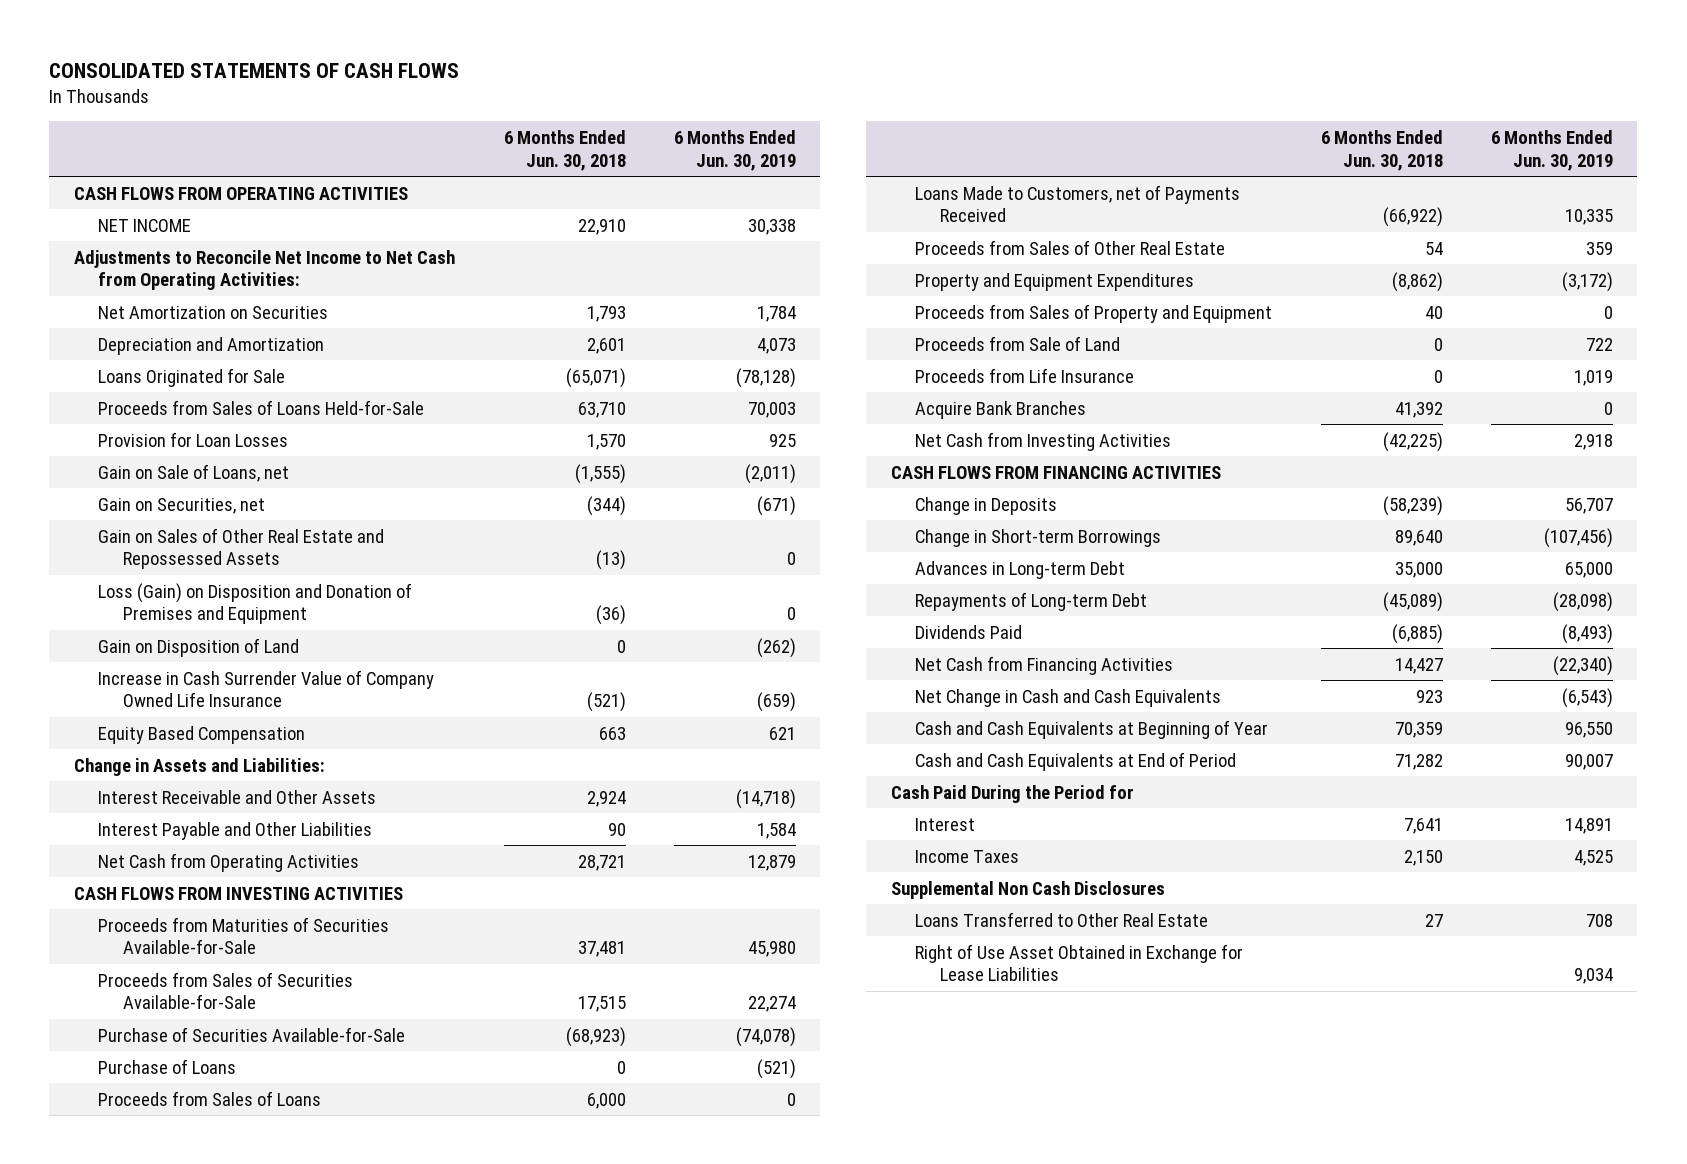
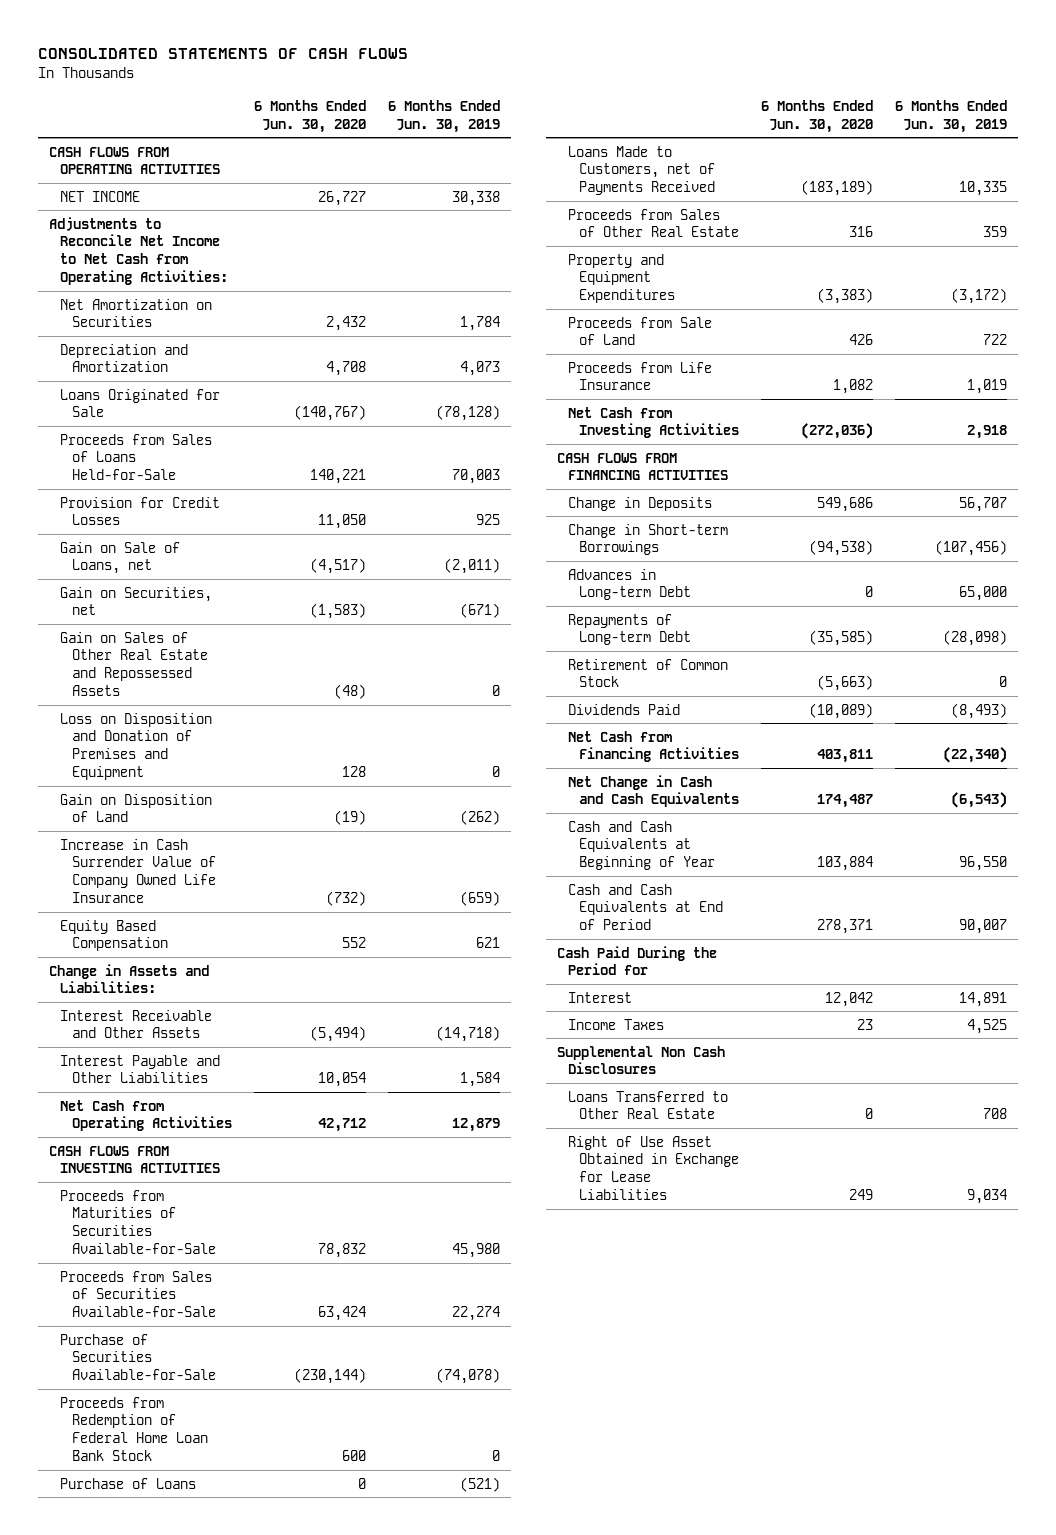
[503,129,626,171] 6 Months Ended Jun. 30, 2018 -> none
none -> [253,99,366,133] 6 Months Ended Jun. 30, 2020
[98,431,289,447] Provision for Loan Losses -> [60,496,221,526] Provision for Credit Losses
[98,582,413,625] Loss (Gain) on Disposition and Donation of Premises and Equipment -> [60,712,213,781] Loss on Disposition and Donation of Premises and Equipment
none -> [60,1396,208,1462] Proceeds from Redemption of Federal Home Loan Bank Stock
[98,1090,322,1106] Proceeds from Sales of Loans -> none
[915,303,1273,323] Proceeds from Sales of Property and Equipment -> none
[915,400,1087,419] Acquire Bank Branches -> none
none -> [567,658,728,688] Retirement of Common Stock

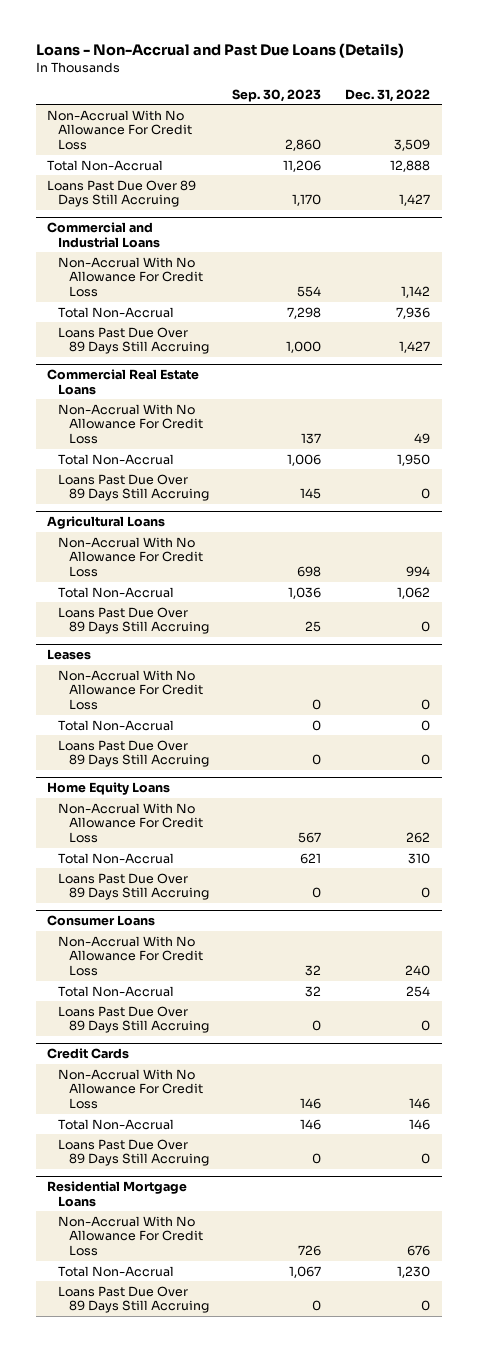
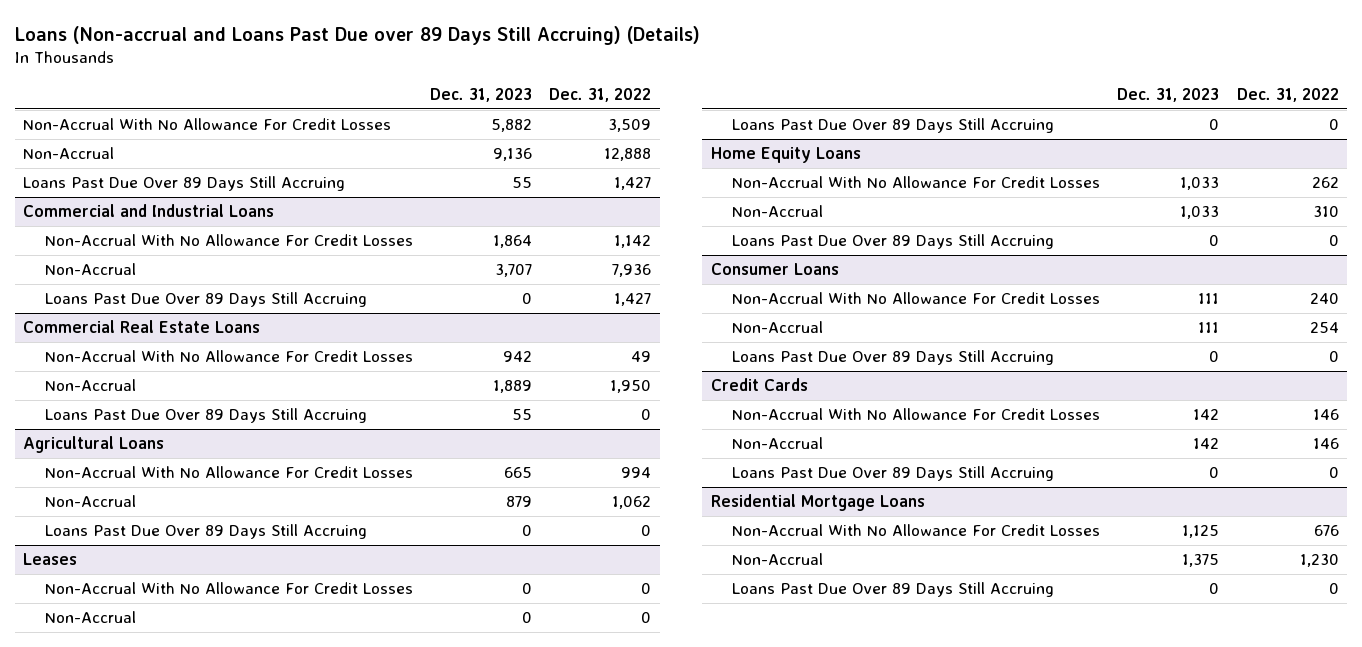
[35,42,404,58] Loans - Non-Accrual and Past Due Loans (Details) -> [14,25,700,45] Loans (Non-accrual and Loans Past Due over 89 Days Still Accruing) (Details)
[232,88,322,102] Sep. 30, 2023 -> none
none -> [430,88,533,103] Dec. 31, 2023
[47,109,192,151] Non-Accrual With No Allowance For Credit Loss -> [23,118,392,131] Non-Accrual With No Allowance For Credit Losses
[47,159,164,171] Total Non-Accrual -> [23,147,115,160] Non-Accrual
[57,256,203,298] Non-Accrual With No Allowance For Credit Loss -> [44,234,413,247] Non-Accrual With No Allowance For Credit Losses
[57,306,174,318] Total Non-Accrual -> [44,263,136,276] Non-Accrual
[57,403,203,445] Non-Accrual With No Allowance For Credit Loss -> [44,350,413,363] Non-Accrual With No Allowance For Credit Losses
[57,453,174,465] Total Non-Accrual -> [44,379,136,392] Non-Accrual
[57,536,203,578] Non-Accrual With No Allowance For Credit Loss -> [44,466,413,479] Non-Accrual With No Allowance For Credit Losses
[57,586,174,598] Total Non-Accrual -> [44,495,136,508] Non-Accrual
[57,669,203,711] Non-Accrual With No Allowance For Credit Loss -> [44,582,413,595] Non-Accrual With No Allowance For Credit Losses
[57,719,174,731] Total Non-Accrual -> [44,611,136,624] Non-Accrual
[57,802,203,844] Non-Accrual With No Allowance For Credit Loss -> [732,176,1101,189] Non-Accrual With No Allowance For Credit Losses
[57,852,174,864] Total Non-Accrual -> [732,205,824,218] Non-Accrual
[57,935,203,977] Non-Accrual With No Allowance For Credit Loss -> [732,292,1101,305] Non-Accrual With No Allowance For Credit Losses
[57,985,174,997] Total Non-Accrual -> [732,321,824,334] Non-Accrual
[57,1068,203,1110] Non-Accrual With No Allowance For Credit Loss -> [732,408,1101,421] Non-Accrual With No Allowance For Credit Losses
[57,1118,174,1130] Total Non-Accrual -> [732,437,824,450] Non-Accrual
[57,1215,203,1257] Non-Accrual With No Allowance For Credit Loss -> [732,524,1101,537] Non-Accrual With No Allowance For Credit Losses
[57,1265,174,1277] Total Non-Accrual -> [732,553,824,566] Non-Accrual

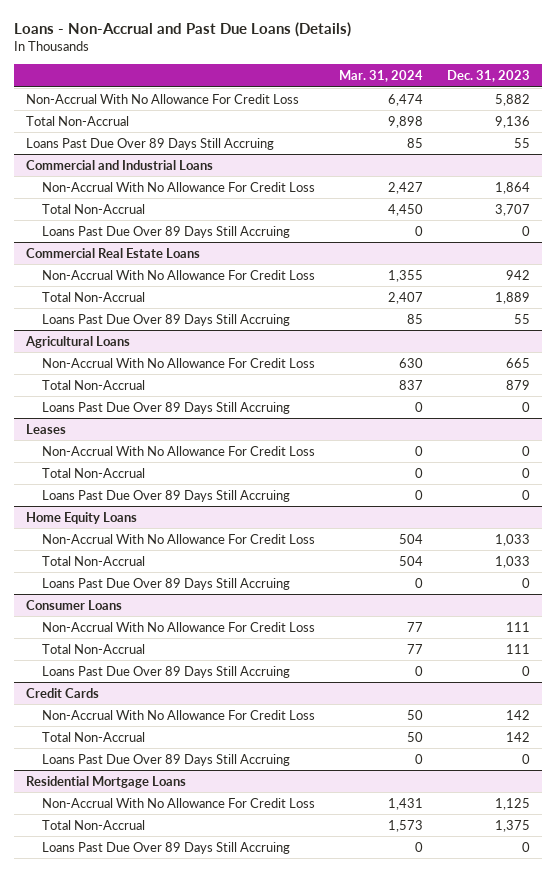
[14,25,700,45] Loans (Non-accrual and Loans Past Due over 89 Days Still Accruing) (Details) -> [13,21,351,37] Loans - Non-Accrual and Past Due Loans (Details)
[549,88,652,103] Dec. 31, 2022 -> none
none -> [339,69,424,82] Mar. 31, 2024
[23,118,392,131] Non-Accrual With No Allowance For Credit Losses -> [26,93,300,104] Non-Accrual With No Allowance For Credit Loss
[23,147,115,160] Non-Accrual -> [26,115,130,126] Total Non-Accrual
[44,234,413,247] Non-Accrual With No Allowance For Credit Losses -> [42,181,316,192] Non-Accrual With No Allowance For Credit Loss
[44,263,136,276] Non-Accrual -> [42,203,146,214] Total Non-Accrual
[44,350,413,363] Non-Accrual With No Allowance For Credit Losses -> [42,269,316,280] Non-Accrual With No Allowance For Credit Loss
[44,379,136,392] Non-Accrual -> [42,291,146,302] Total Non-Accrual
[44,466,413,479] Non-Accrual With No Allowance For Credit Losses -> [42,357,316,368] Non-Accrual With No Allowance For Credit Loss
[44,495,136,508] Non-Accrual -> [42,379,146,390] Total Non-Accrual
[44,582,413,595] Non-Accrual With No Allowance For Credit Losses -> [42,445,316,456] Non-Accrual With No Allowance For Credit Loss
[44,611,136,624] Non-Accrual -> [42,467,146,478] Total Non-Accrual
[732,176,1101,189] Non-Accrual With No Allowance For Credit Losses -> [42,533,316,544] Non-Accrual With No Allowance For Credit Loss
[732,205,824,218] Non-Accrual -> [42,555,146,566] Total Non-Accrual
[732,292,1101,305] Non-Accrual With No Allowance For Credit Losses -> [42,621,316,632] Non-Accrual With No Allowance For Credit Loss
[732,321,824,334] Non-Accrual -> [42,643,146,654] Total Non-Accrual
[732,408,1101,421] Non-Accrual With No Allowance For Credit Losses -> [42,709,316,720] Non-Accrual With No Allowance For Credit Loss
[732,437,824,450] Non-Accrual -> [42,731,146,742] Total Non-Accrual
[732,524,1101,537] Non-Accrual With No Allowance For Credit Losses -> [42,797,316,808] Non-Accrual With No Allowance For Credit Loss
[732,553,824,566] Non-Accrual -> [42,819,146,830] Total Non-Accrual

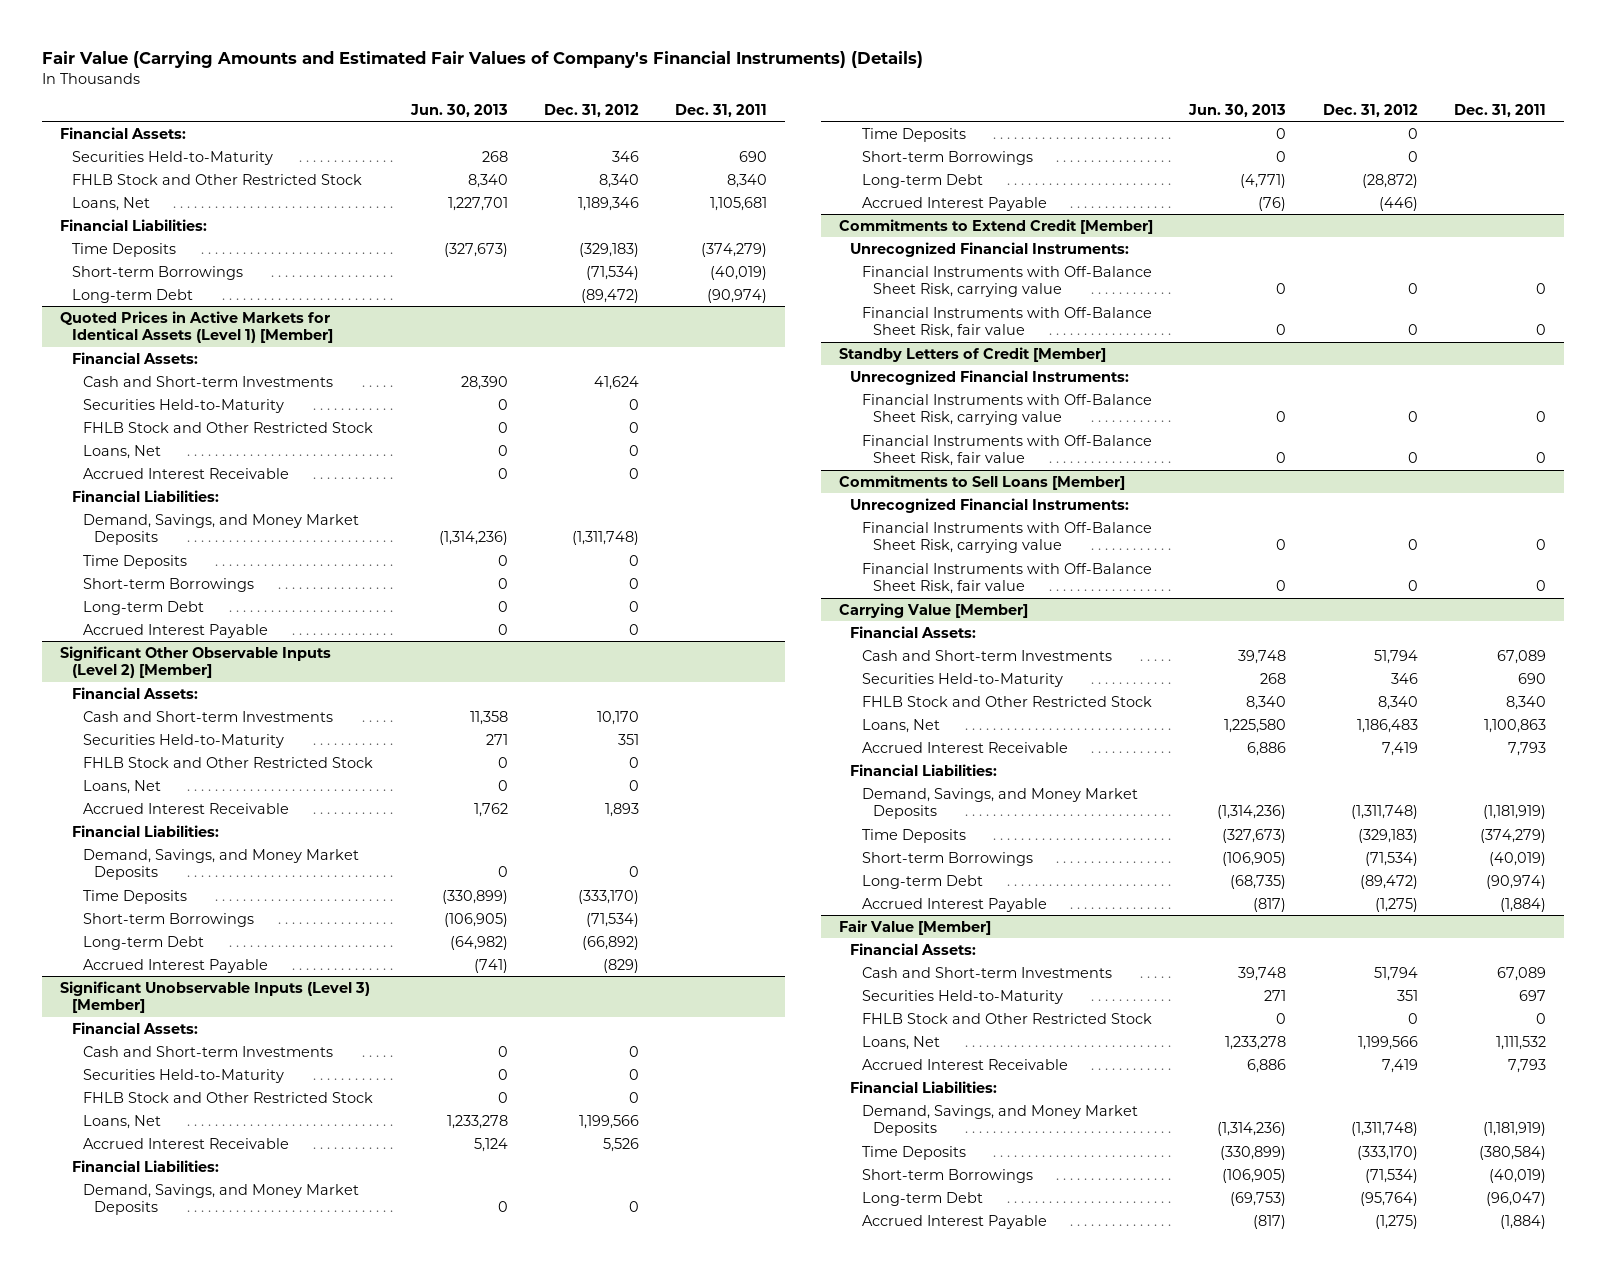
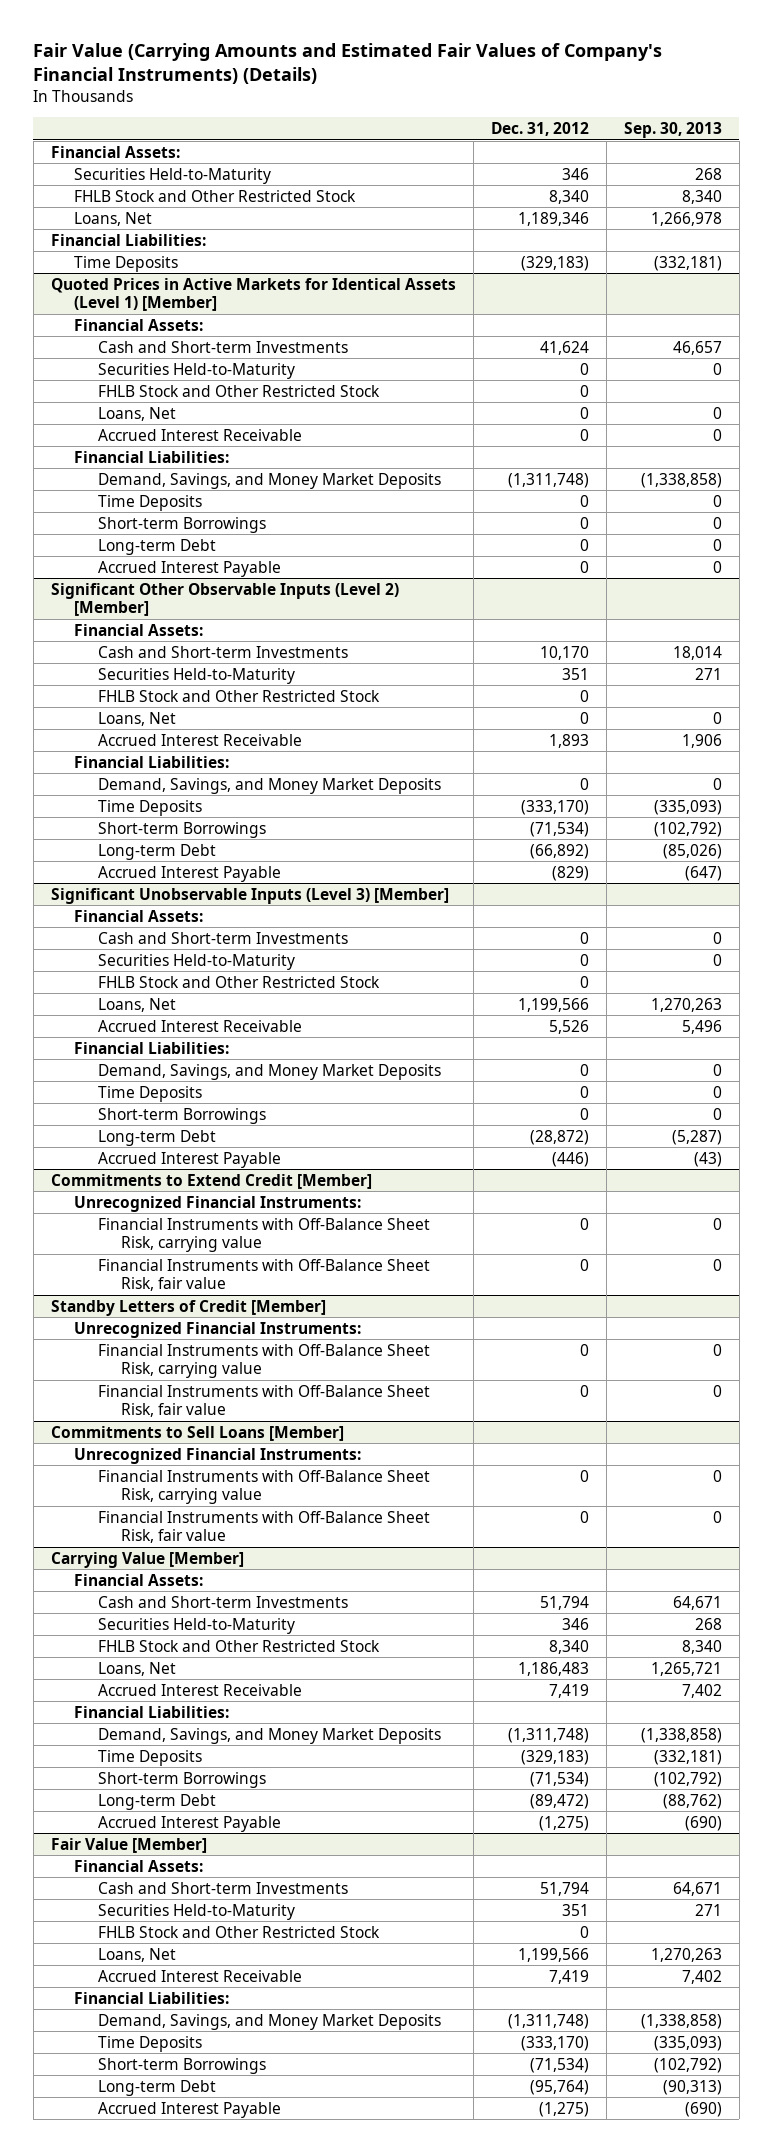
[409,103,508,117] Jun. 30, 2013 -> none
[675,103,768,117] Dec. 31, 2011 -> none
none -> [623,122,722,139] Sep. 30, 2013
[71,265,243,280] Short-term Borrowings -> none
[71,288,193,303] Long-term Debt -> none

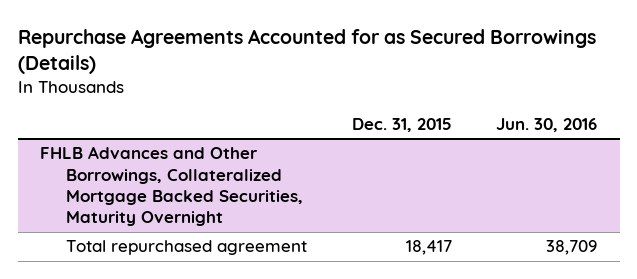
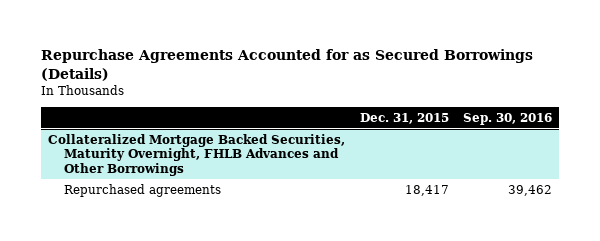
[496,117,598,132] Jun. 30, 2016 -> none
none -> [462,112,552,125] Sep. 30, 2016
[39,146,304,227] FHLB Advances and Other Borrowings, Collateralized Mortgage Backed Securities, Maturity Overnight -> [48,133,346,176] Collateralized Mortgage Backed Securities, Maturity Overnight, FHLB Advances and Other Borrowings
[66,240,308,256] Total repurchased agreement -> [63,183,221,197] Repurchased agreements

